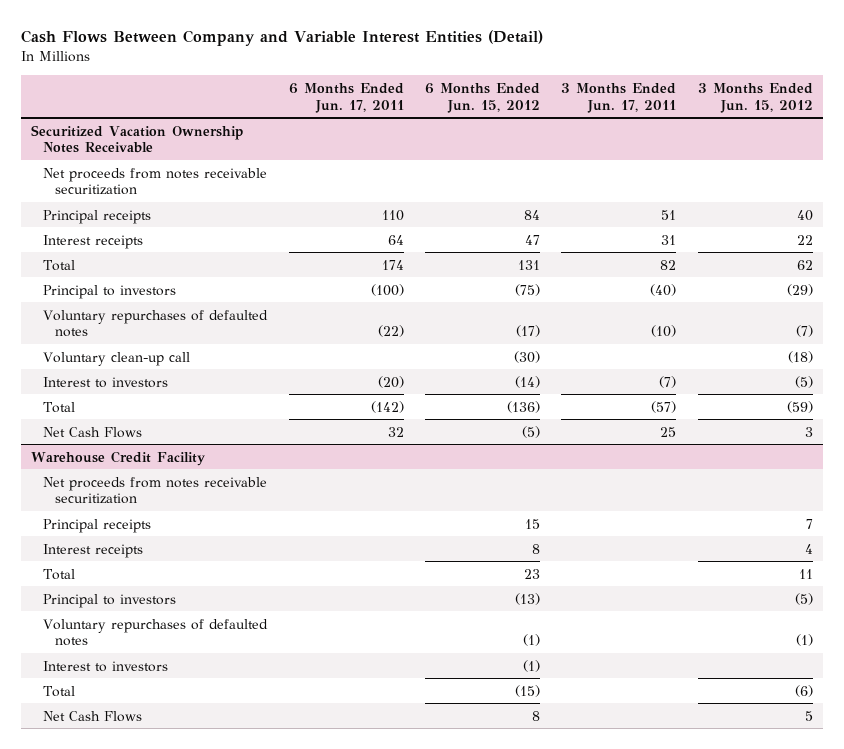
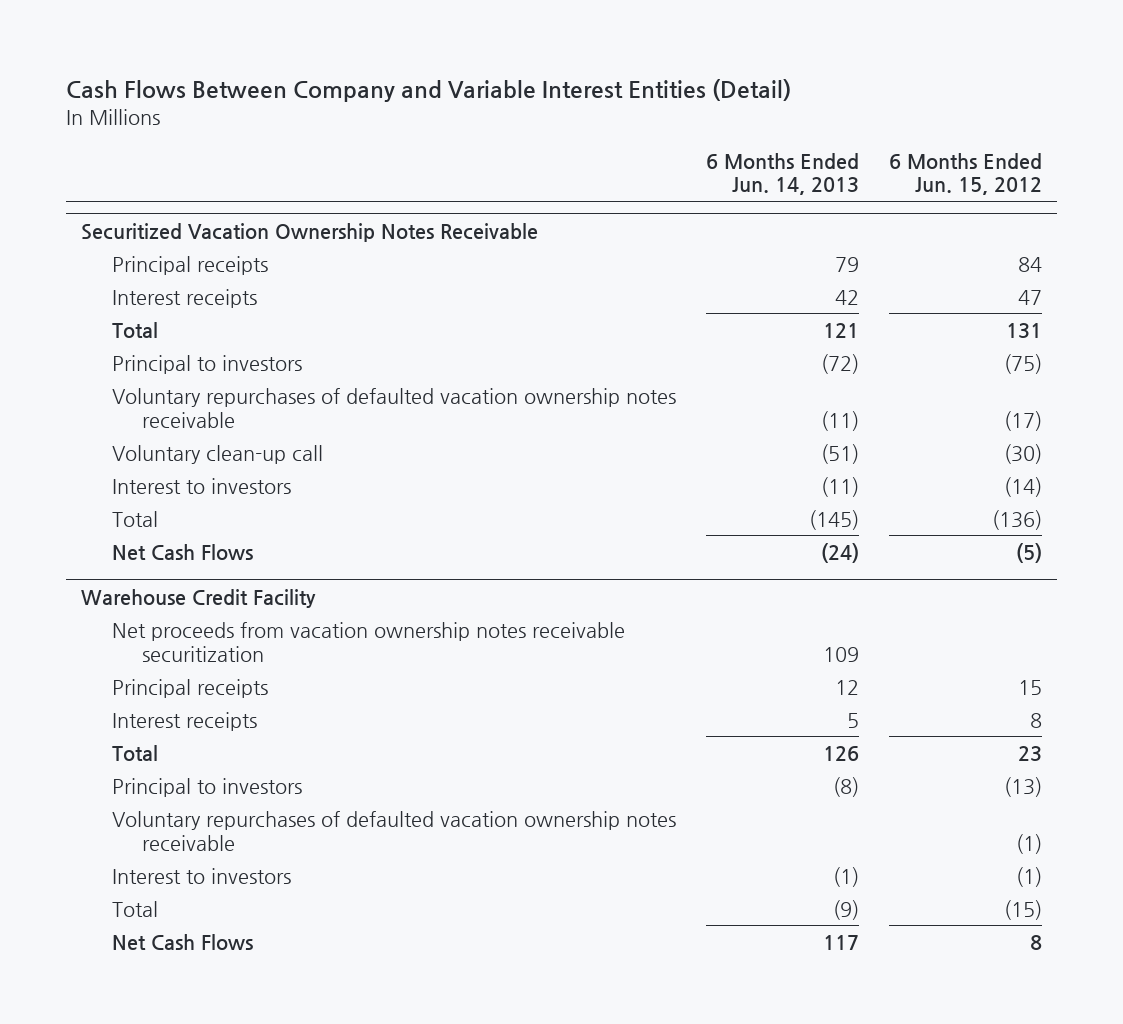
[288,82,404,113] 6 Months Ended Jun. 17, 2011 -> none
[561,82,677,113] 3 Months Ended Jun. 17, 2011 -> none
[697,82,813,113] 3 Months Ended Jun. 15, 2012 -> none
none -> [705,152,859,196] 6 Months Ended Jun. 14, 2013
[43,167,268,196] Net proceeds from notes receivable securitization -> none
[43,309,269,338] Voluntary repurchases of defaulted notes -> [111,387,676,428] Voluntary repurchases of defaulted vacation ownership notes receivable
[43,476,268,505] Net proceeds from notes receivable securitization -> [111,621,625,662] Net proceeds from vacation ownership notes receivable securitization
[43,618,269,647] Voluntary repurchases of defaulted notes -> [111,810,676,851] Voluntary repurchases of defaulted vacation ownership notes receivable

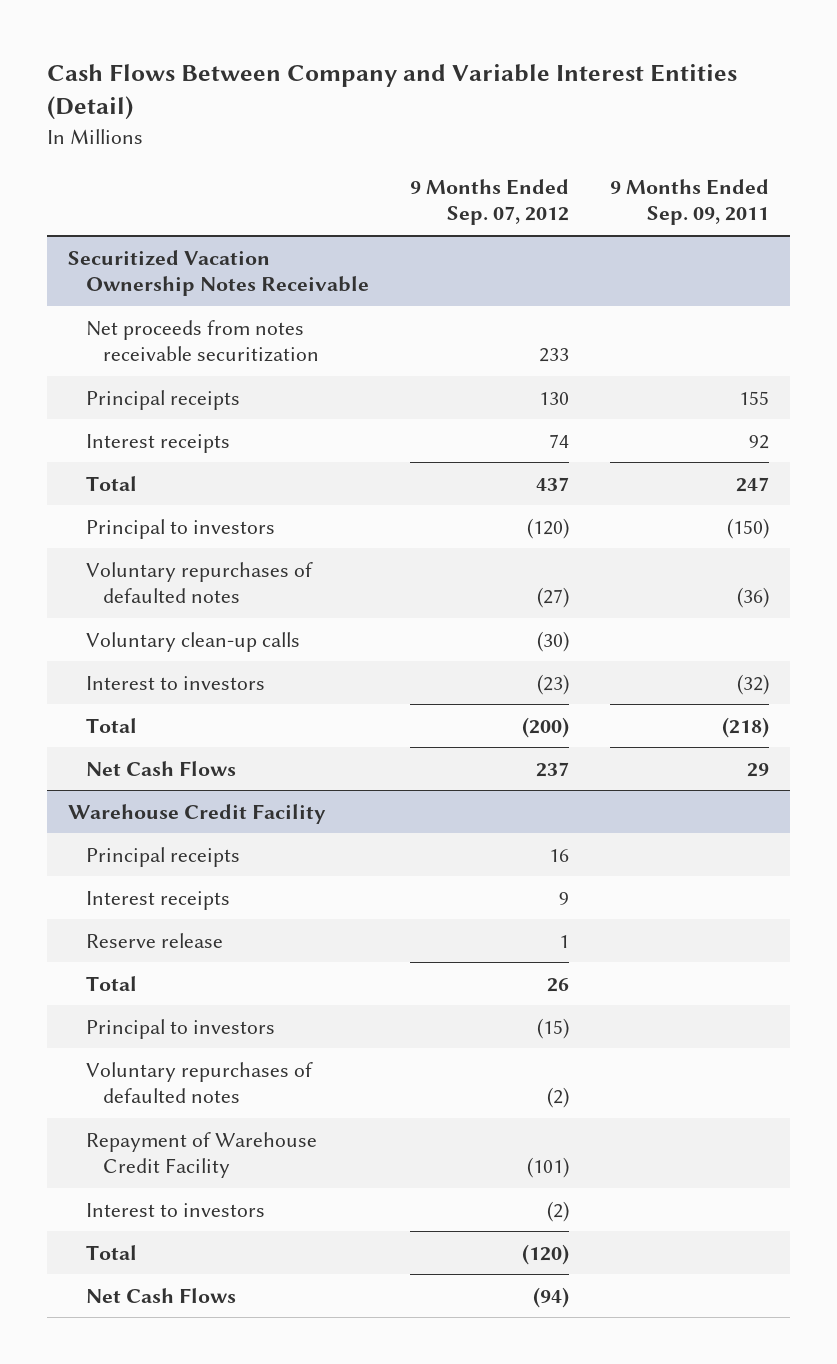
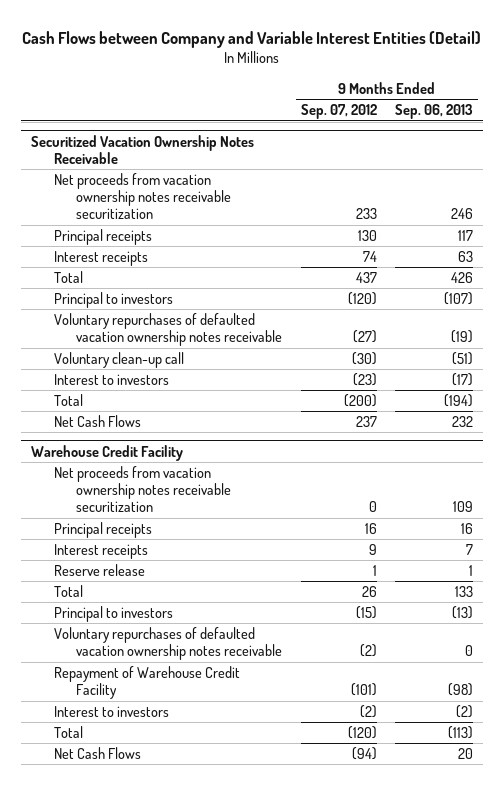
[47,63,738,121] Cash Flows Between Company and Variable Interest Entities (Detail) -> [22,30,482,48] Cash Flows between Company and Variable Interest Entities (Detail)
[610,178,770,226] 9 Months Ended Sep. 09, 2011 -> none
none -> [395,104,474,120] Sep. 06, 2013
[85,319,320,363] Net proceeds from notes receivable securitization -> [53,172,232,220] Net proceeds from vacation ownership notes receivable securitization
[85,561,313,604] Voluntary repurchases of defaulted notes -> [53,312,283,347] Voluntary repurchases of defaulted vacation ownership notes receivable
[85,631,300,652] Voluntary clean-up calls -> [53,351,184,368] Voluntary clean-up call
none -> [53,465,232,513] Net proceeds from vacation ownership notes receivable securitization
[85,1061,313,1104] Voluntary repurchases of defaulted notes -> [53,626,283,661] Voluntary repurchases of defaulted vacation ownership notes receivable

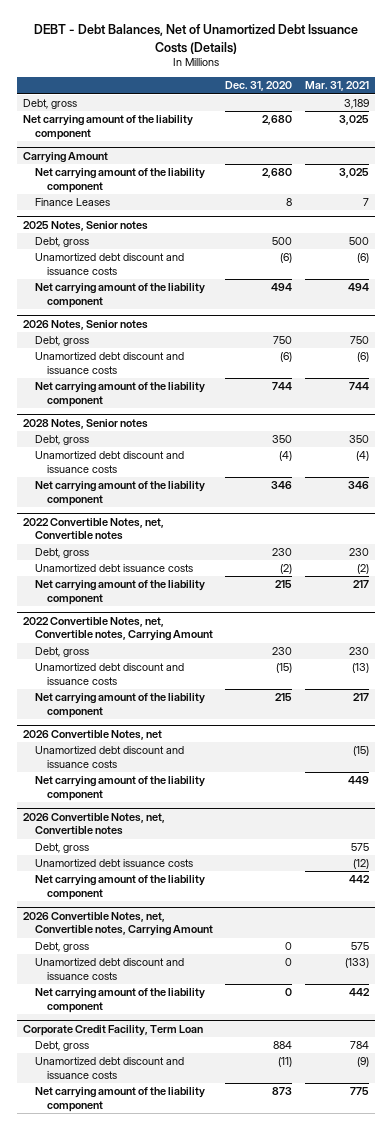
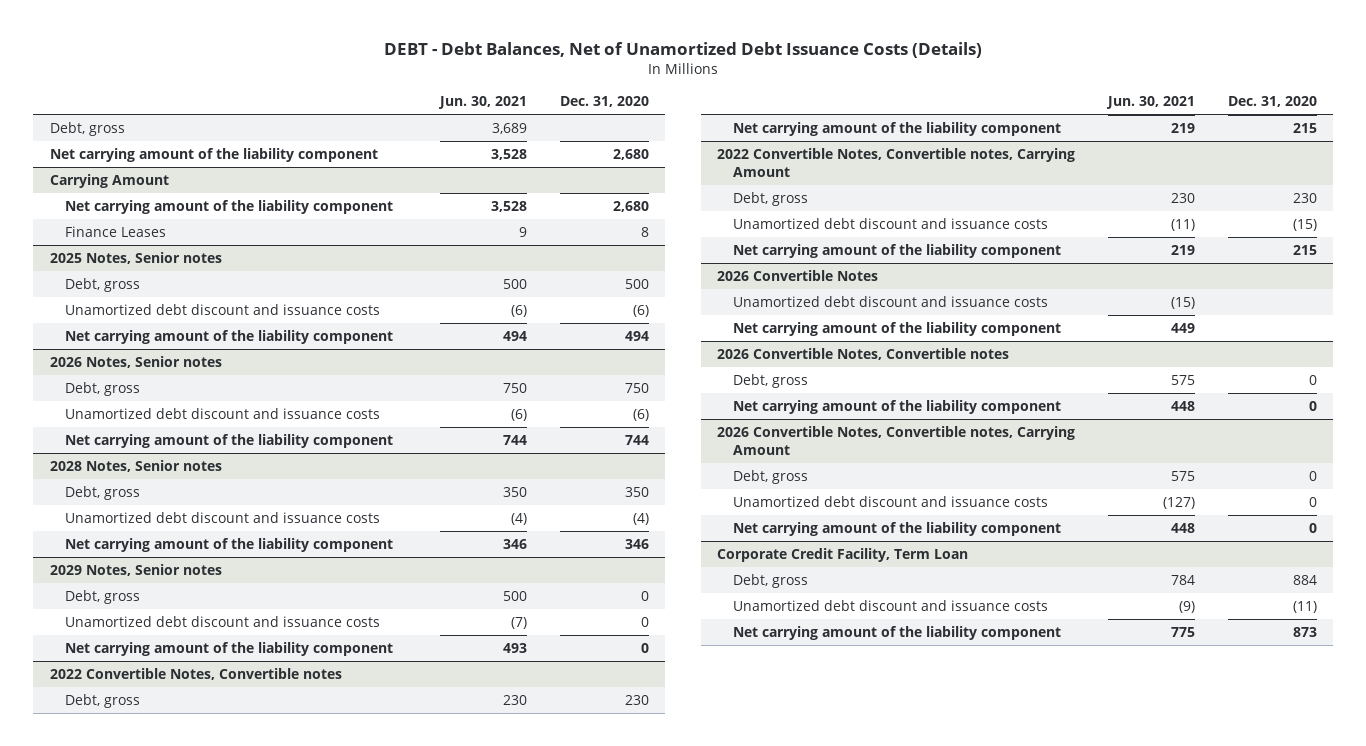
[304,81,369,92] Mar. 31, 2021 -> none
none -> [438,96,528,110] Jun. 30, 2021
none -> [49,563,222,576] 2029 Notes, Senior notes
none -> [64,589,140,604] Debt, gross
none -> [64,615,380,627] Unamortized debt discount and issuance costs
none -> [64,641,393,656] Net carrying amount of the liability component
[23,517,165,541] 2022 Convertible Notes, net, Convertible notes -> [49,667,342,680] 2022 Convertible Notes, Convertible notes
[35,564,194,573] Unamortized debt issuance costs -> none
[23,616,214,642] 2022 Convertible Notes, net, Convertible notes, Carrying Amount -> [717,147,1076,178] 2022 Convertible Notes, Convertible notes, Carrying Amount
[23,729,163,740] 2026 Convertible Notes, net -> [717,269,879,281] 2026 Convertible Notes
[35,843,90,854] Debt, gross -> none
[35,859,194,868] Unamortized debt issuance costs -> none
[35,875,206,900] Net carrying amount of the liability component -> none
[23,911,214,937] 2026 Convertible Notes, net, Convertible notes, Carrying Amount -> none
[23,812,166,836] 2026 Convertible Notes, net, Convertible notes -> [717,347,1010,360] 2026 Convertible Notes, Convertible notes
none -> [732,399,1061,414] Net carrying amount of the liability component
none -> [717,425,1076,456] 2026 Convertible Notes, Convertible notes, Carrying Amount
none -> [732,469,808,484] Debt, gross

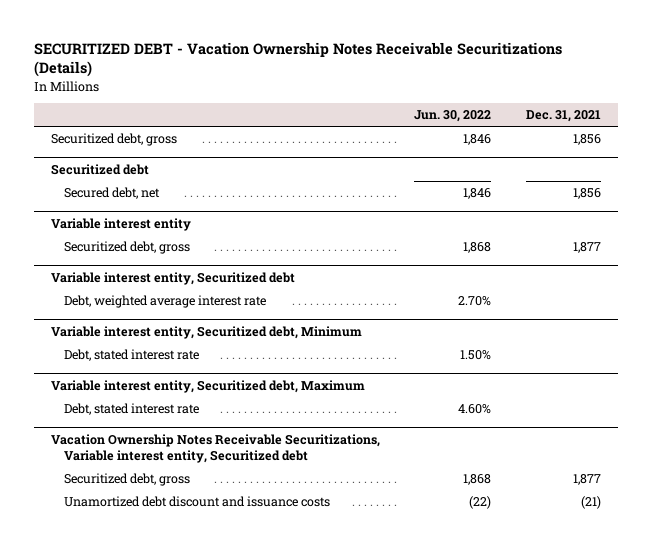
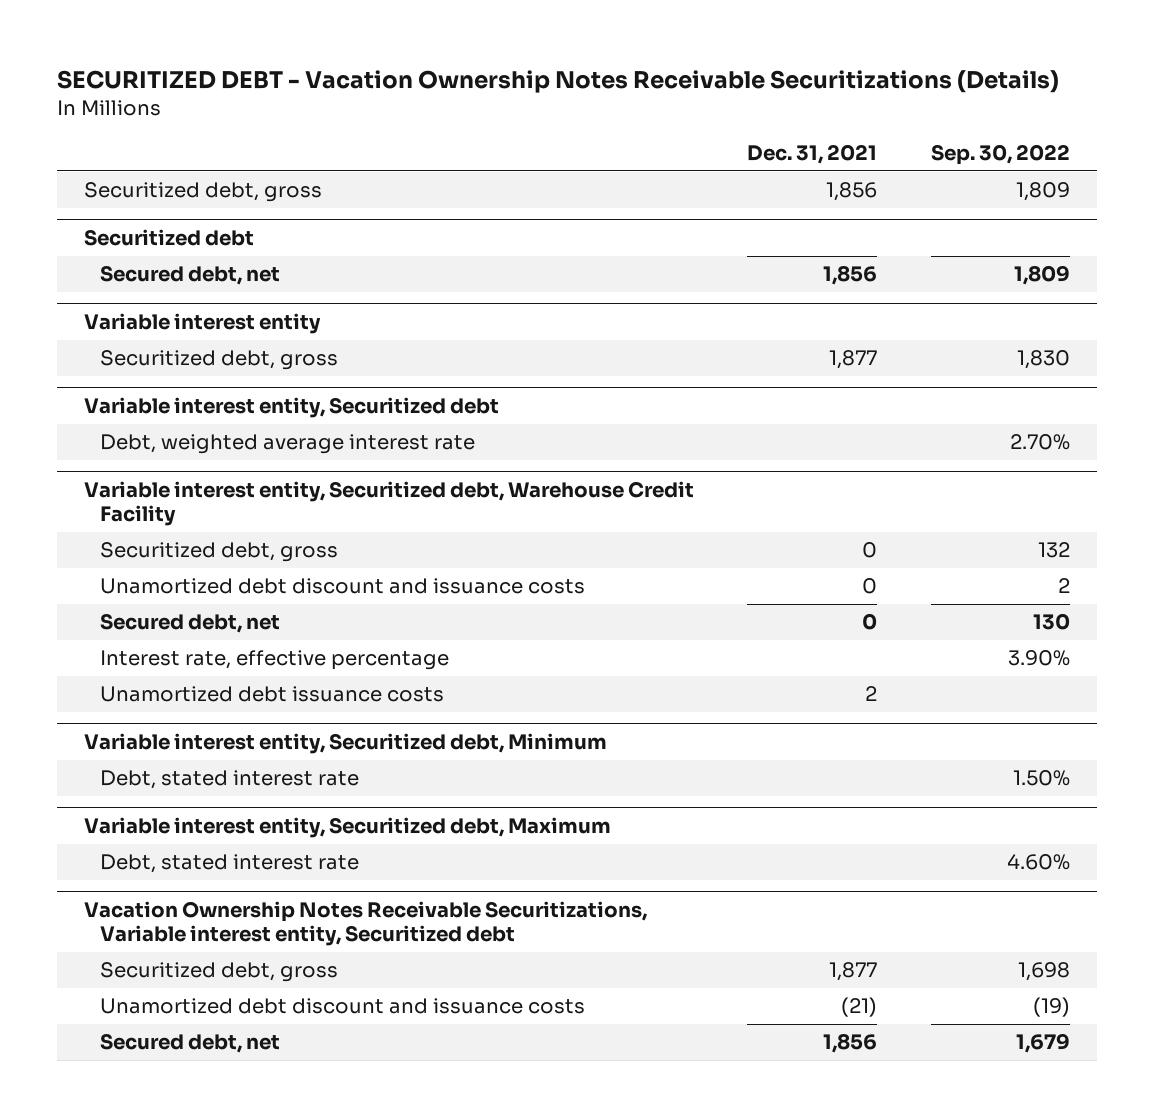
[414,110,492,123] Jun. 30, 2022 -> none
none -> [930,143,1070,165] Sep. 30, 2022
none -> [83,481,694,526] Variable interest entity, Securitized debt, Warehouse Credit Facility
none -> [100,542,339,563] Securitized debt, gross
none -> [100,578,586,595] Unamortized debt discount and issuance costs
none -> [100,613,281,634] Secured debt, net
none -> [100,650,450,671] Interest rate, effective percentage
none -> [100,686,445,703] Unamortized debt issuance costs
none -> [100,1033,281,1054] Secured debt, net

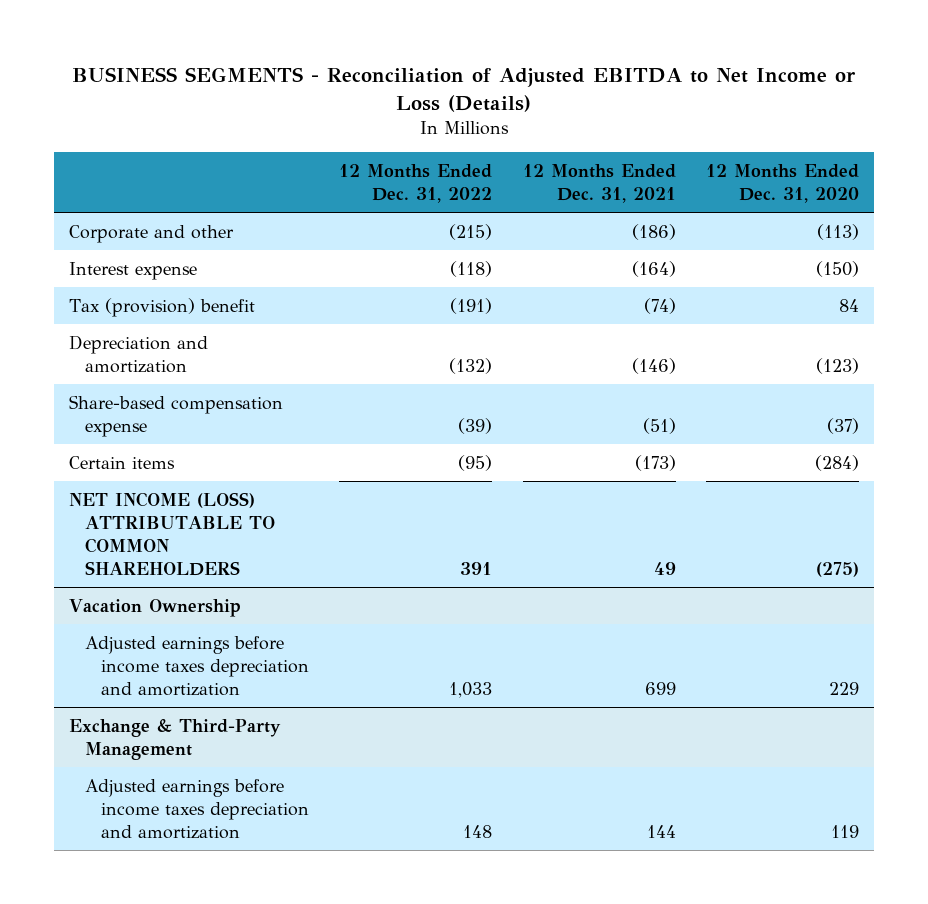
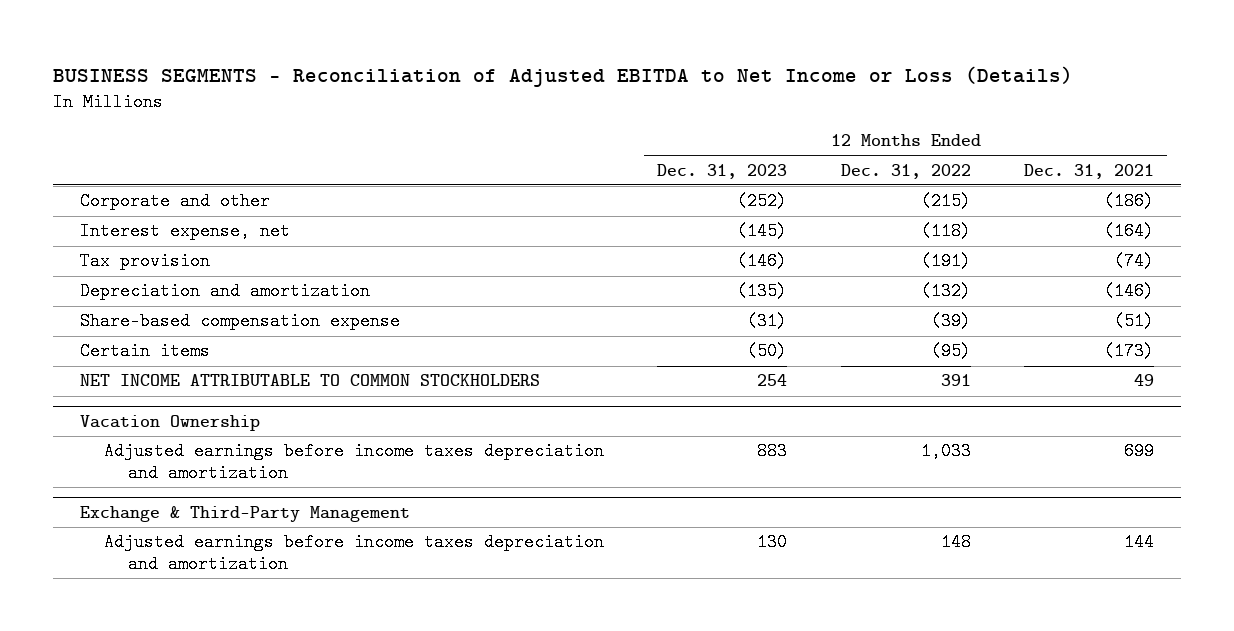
[705,163,859,203] 12 Months Ended Dec. 31, 2020 -> none
none -> [657,163,788,179] Dec. 31, 2023
[69,261,198,280] Interest expense -> [79,222,290,241] Interest expense, net
[69,297,256,317] Tax (provision) benefit -> [79,252,210,271] Tax provision
[69,491,276,576] NET INCOME (LOSS) ATTRIBUTABLE TO COMMON SHAREHOLDERS -> [79,374,540,387] NET INCOME ATTRIBUTABLE TO COMMON STOCKHOLDERS

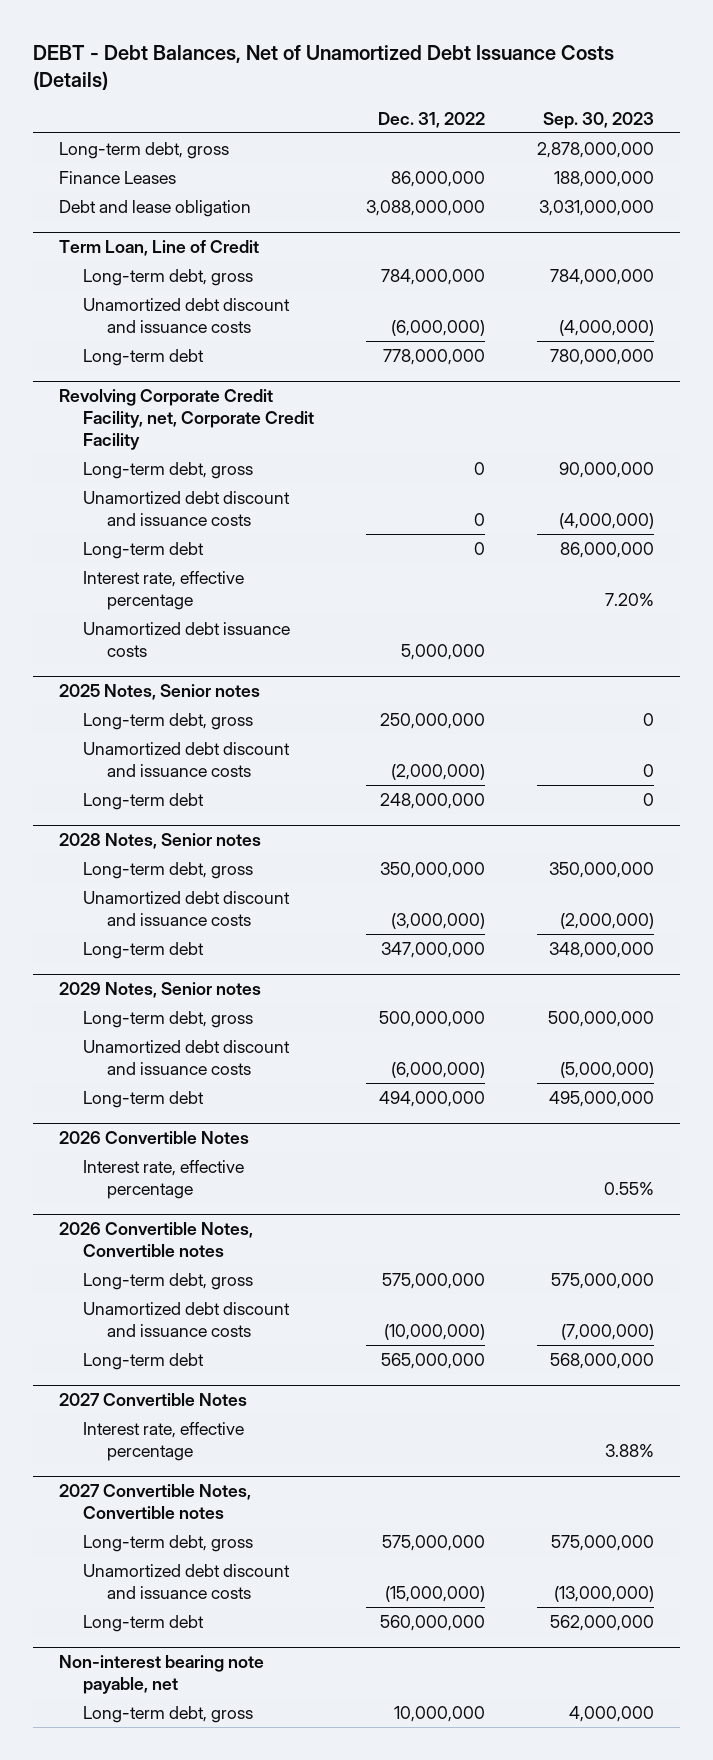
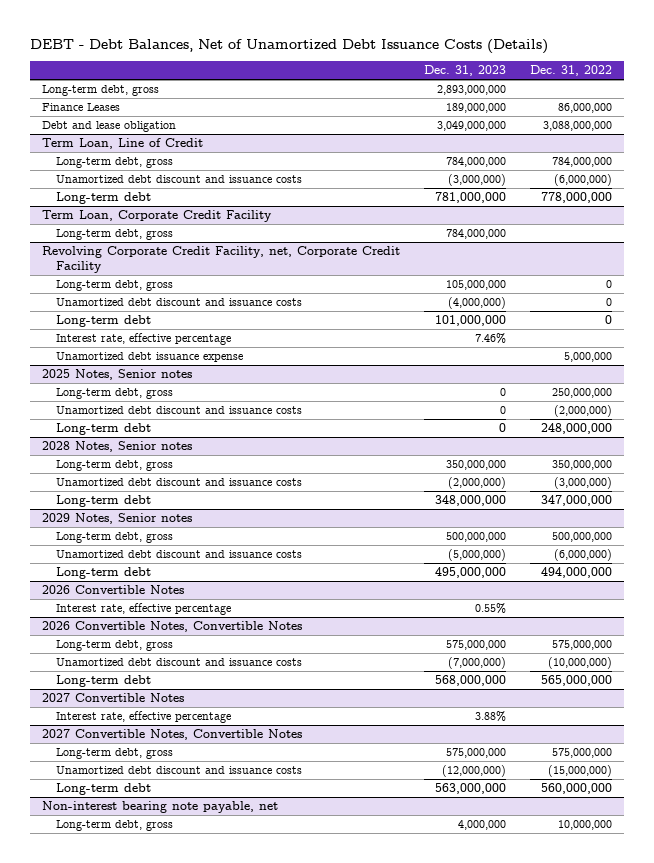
[542,111,654,129] Sep. 30, 2023 -> none
none -> [424,65,507,77] Dec. 31, 2023
none -> [42,210,273,223] Term Loan, Corporate Credit Facility
none -> [55,229,173,241] Long-term debt, gross
[83,621,291,657] Unamortized debt issuance costs -> [55,352,243,363] Unamortized debt issuance expense
[59,1221,254,1257] 2026 Convertible Notes, Convertible notes -> [42,621,303,633] 2026 Convertible Notes, Convertible Notes
[59,1483,252,1519] 2027 Convertible Notes, Convertible notes -> [42,729,303,741] 2027 Convertible Notes, Convertible Notes

